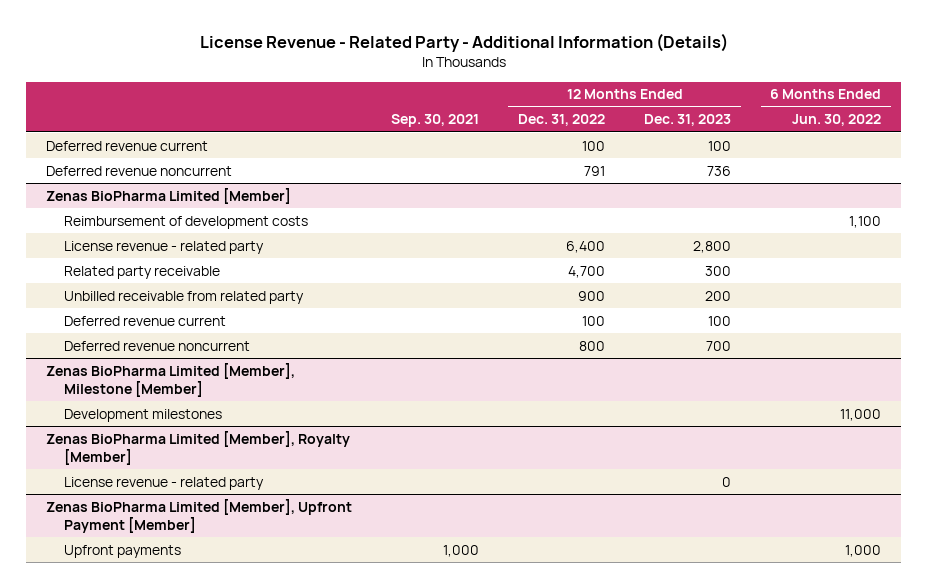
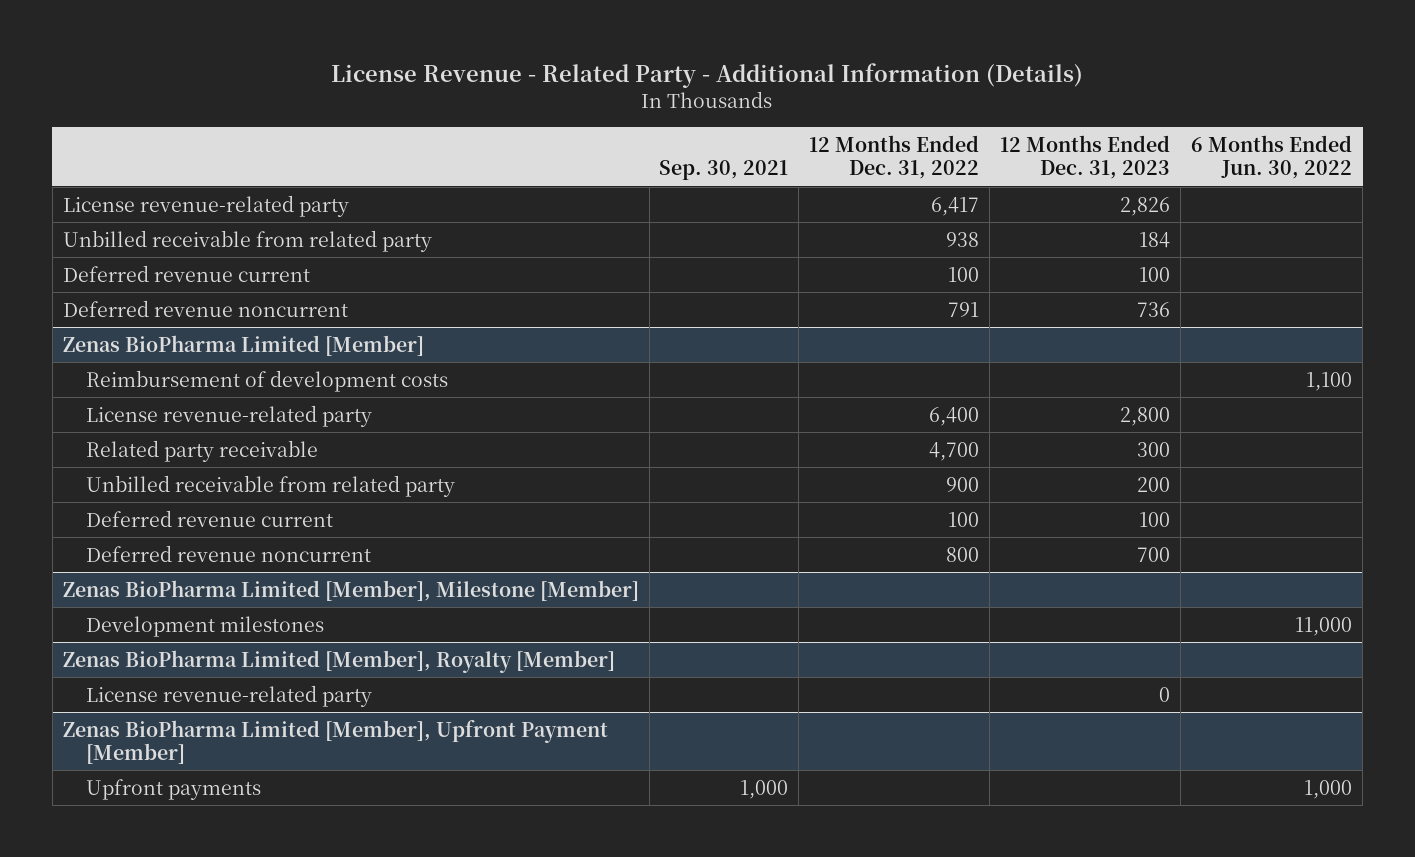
none -> [62,194,349,217] License revenue-related party
none -> [62,229,432,252] Unbilled receivable from related party
[64,240,265,254] License revenue - related party -> [86,404,373,427] License revenue-related party
[64,476,265,490] License revenue - related party -> [86,684,373,707] License revenue-related party

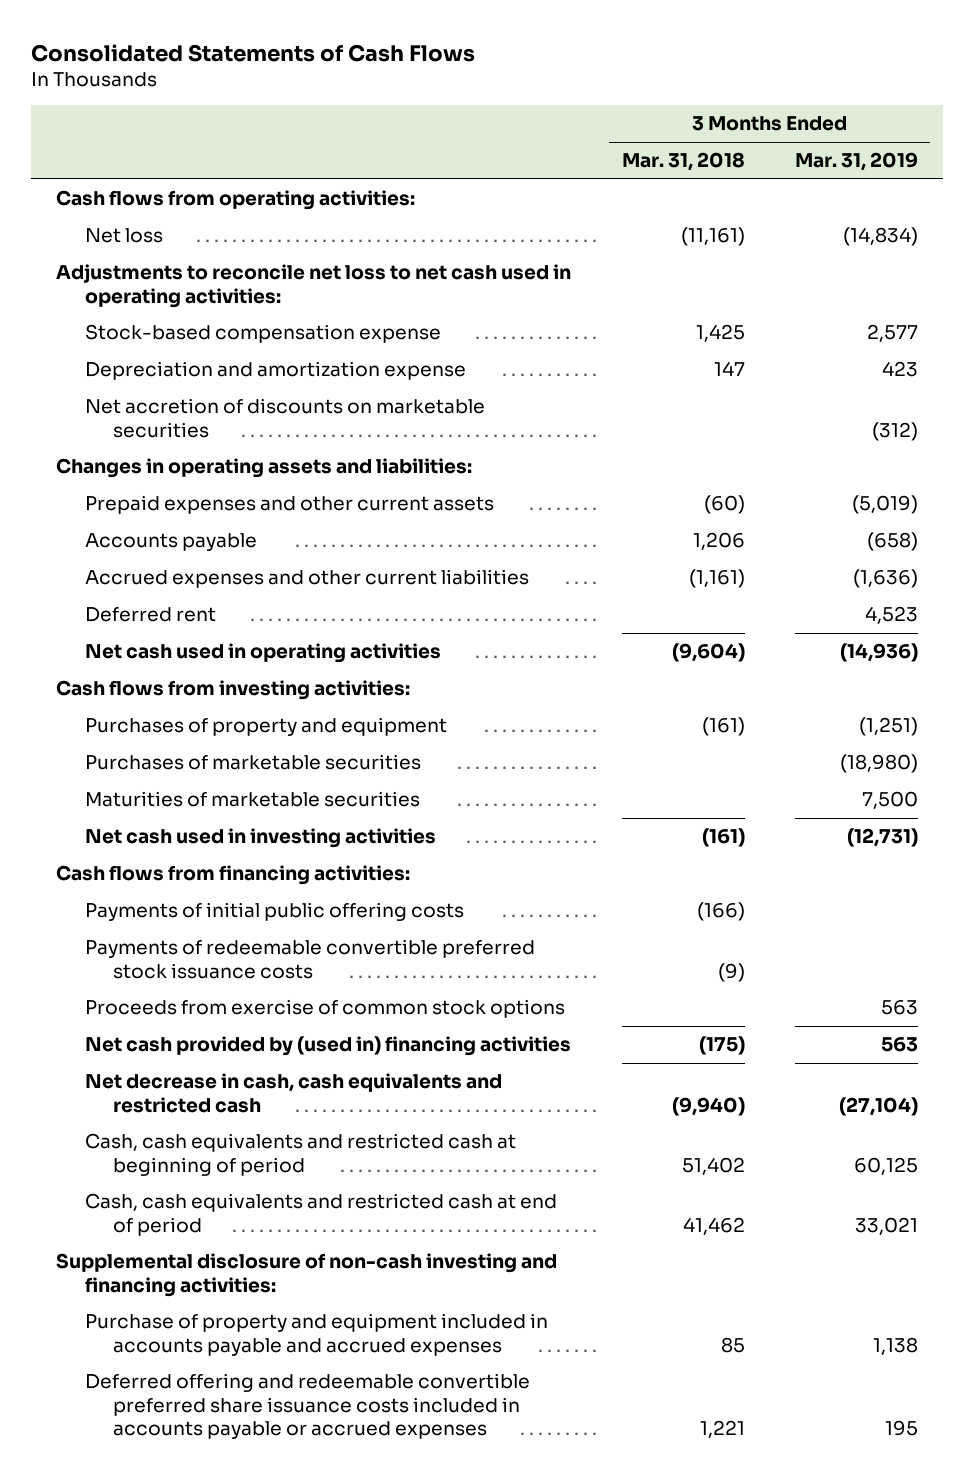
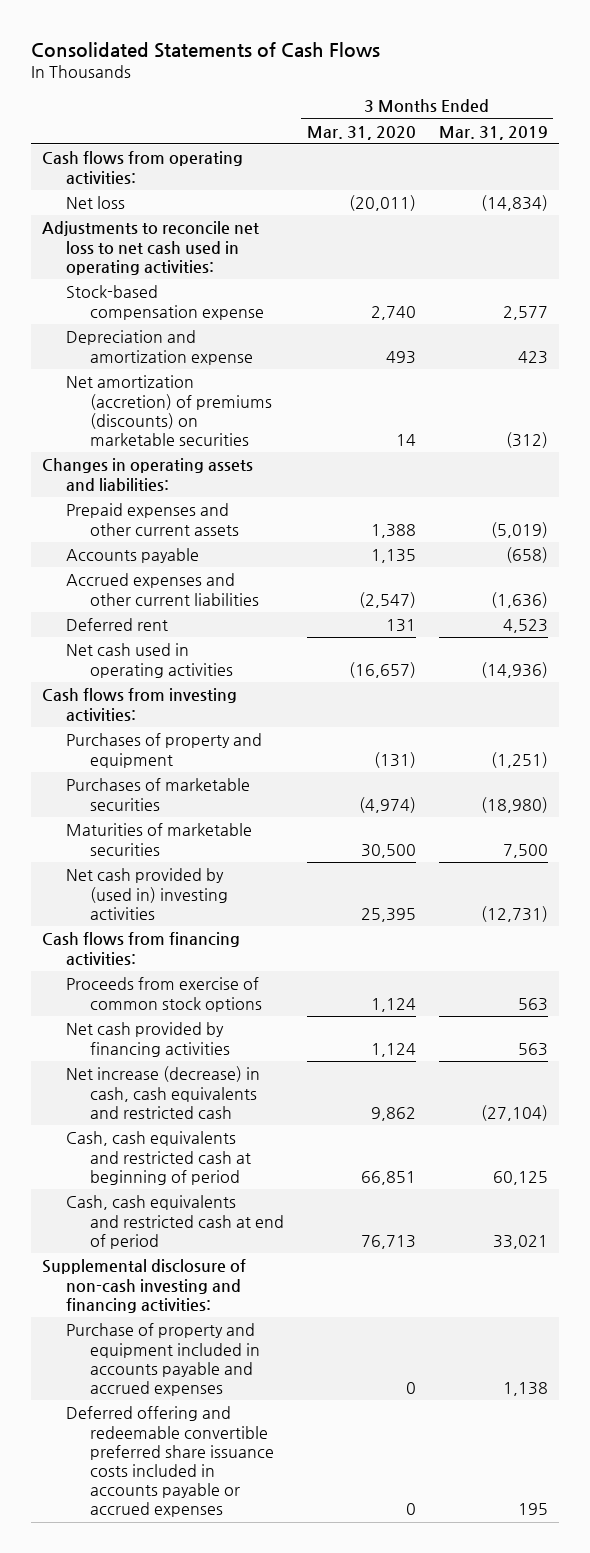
[621,152,745,172] Mar. 31, 2018 -> none
none -> [306,125,416,140] Mar. 31, 2020
[84,398,485,438] Net accretion of discounts on marketable securities -> [66,375,272,446] Net amortization (accretion) of premiums (discounts) on marketable securities
[84,828,436,849] Net cash used in investing activities -> [66,868,228,920] Net cash provided by (used in) investing activities
[84,902,464,922] Payments of initial public offering costs -> none
[84,939,535,979] Payments of redeemable convertible preferred stock issuance costs -> none
[84,1036,571,1057] Net cash provided by (used in) financing activities -> [66,1022,230,1057] Net cash provided by financing activities
[84,1073,502,1113] Net decrease in cash, cash equivalents and restricted cash -> [66,1066,261,1119] Net increase (decrease) in cash, cash equivalents and restricted cash

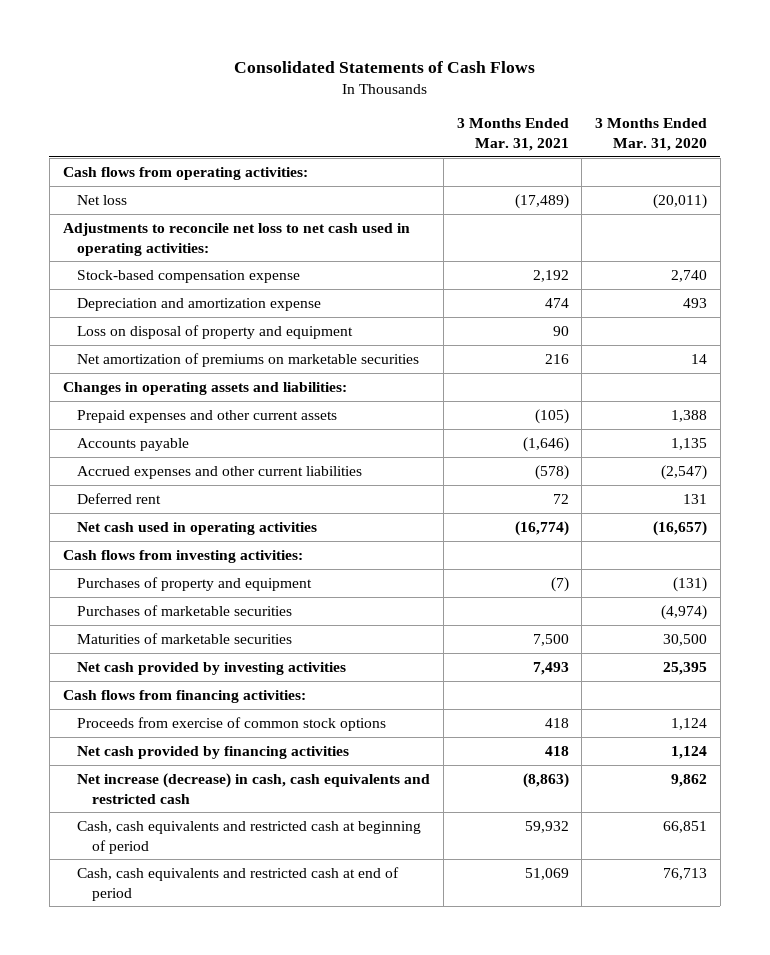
[438,125,548,140] Mar. 31, 2019 -> none
none -> [456,118,569,152] 3 Months Ended Mar. 31, 2021
none -> [77,324,354,339] Loss on disposal of property and equipment
[66,375,272,446] Net amortization (accretion) of premiums (discounts) on marketable securities -> [77,352,420,367] Net amortization of premiums on marketable securities
[66,868,228,920] Net cash provided by (used in) investing activities -> [77,661,347,675] Net cash provided by investing activities
[42,1259,247,1313] Supplemental disclosure of non-cash investing and financing activities: -> none
[66,1323,260,1396] Purchase of property and equipment included in accounts payable and accrued expenses -> none
[66,1406,274,1518] Deferred offering and redeemable convertible preferred share issuance costs included in accounts payable or accrued expenses -> none

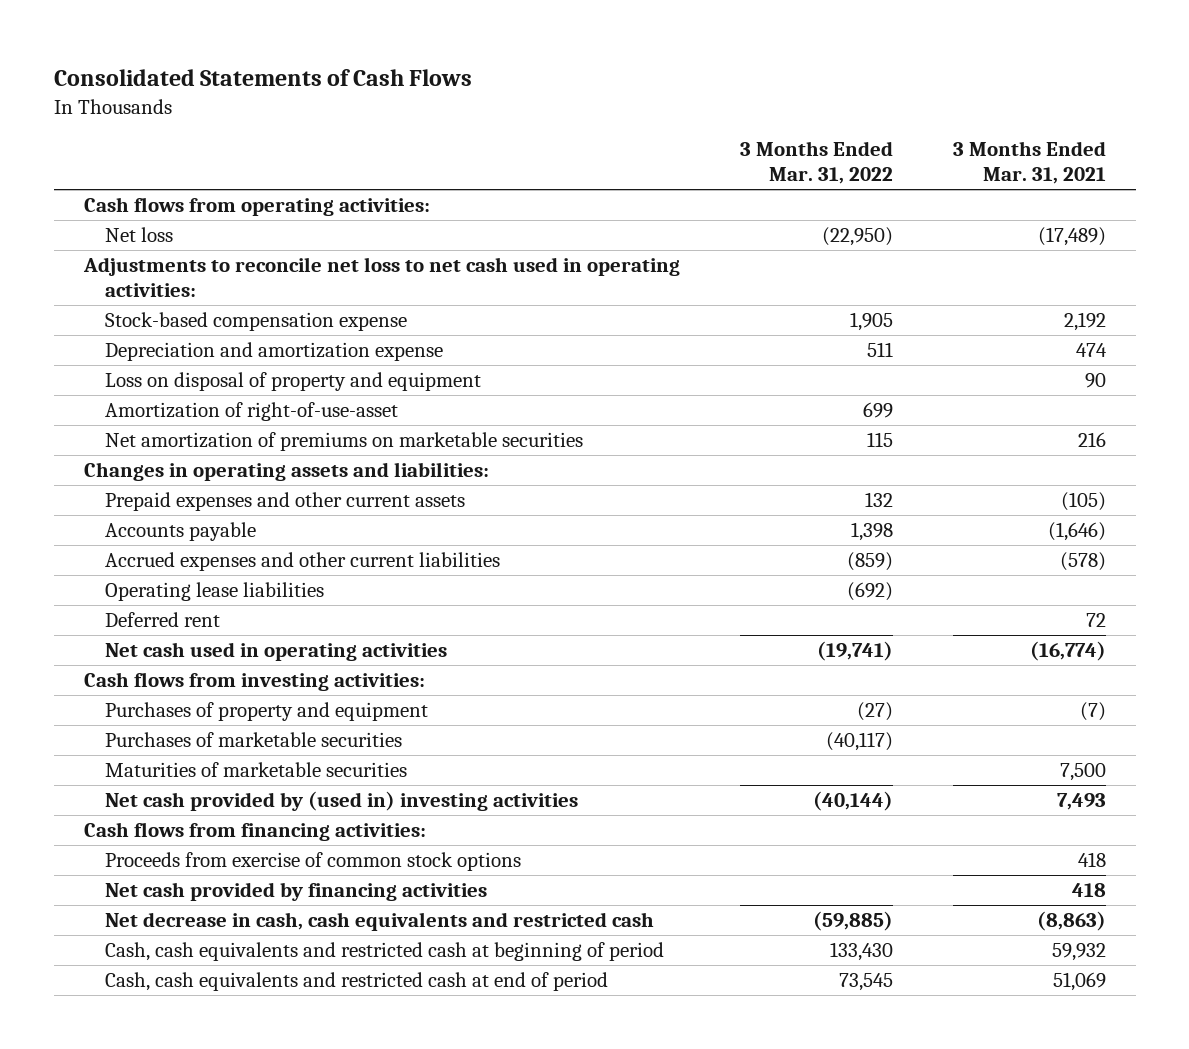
[595,118,708,152] 3 Months Ended Mar. 31, 2020 -> none
none -> [739,141,893,185] 3 Months Ended Mar. 31, 2022
none -> [104,402,398,422] Amortization of right-of-use-asset
none -> [104,582,324,602] Operating lease liabilities
[77,661,347,675] Net cash provided by investing activities -> [104,791,578,812] Net cash provided by (used in) investing activities
[77,772,431,804] Net increase (decrease) in cash, cash equivalents and restricted cash -> [104,912,654,932] Net decrease in cash, cash equivalents and restricted cash

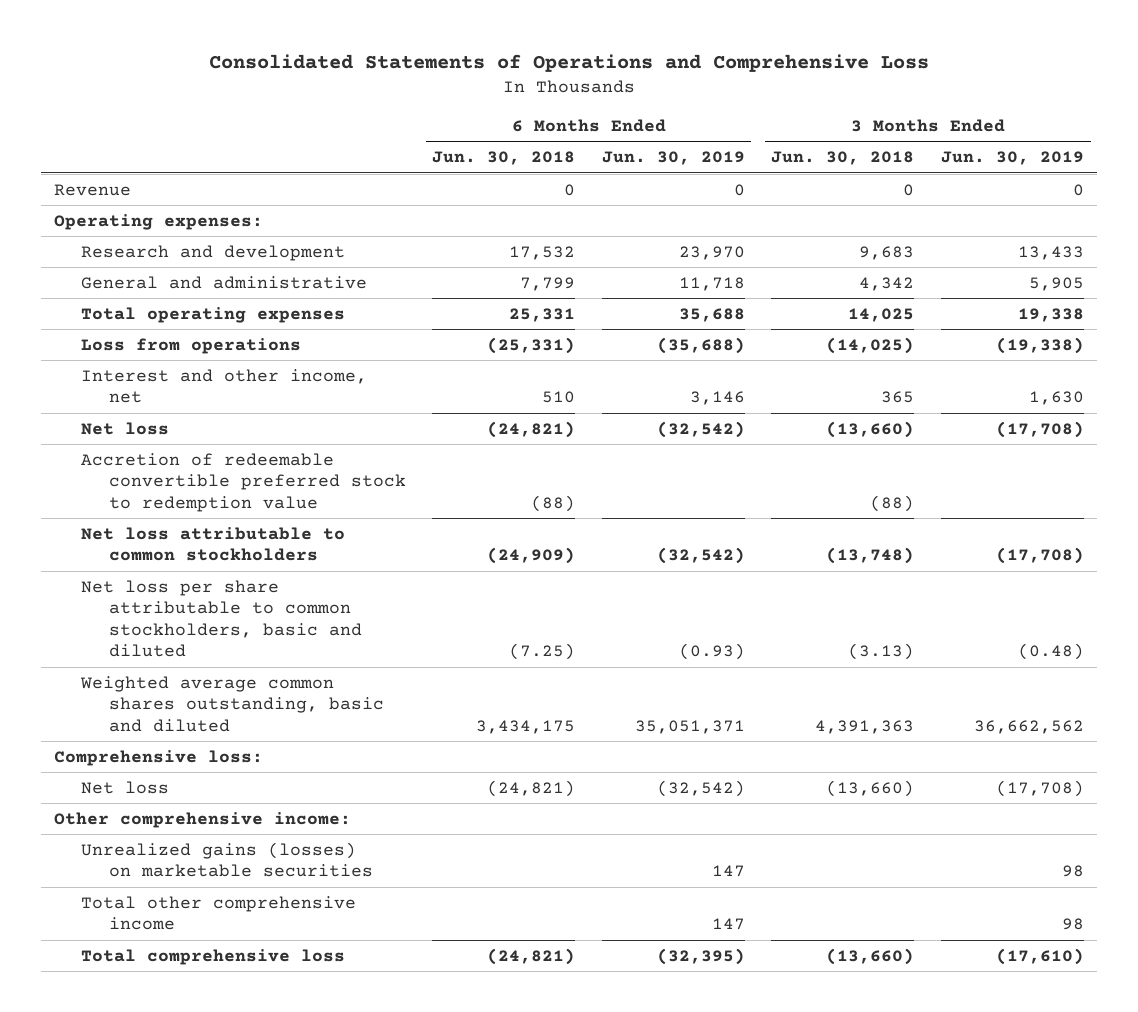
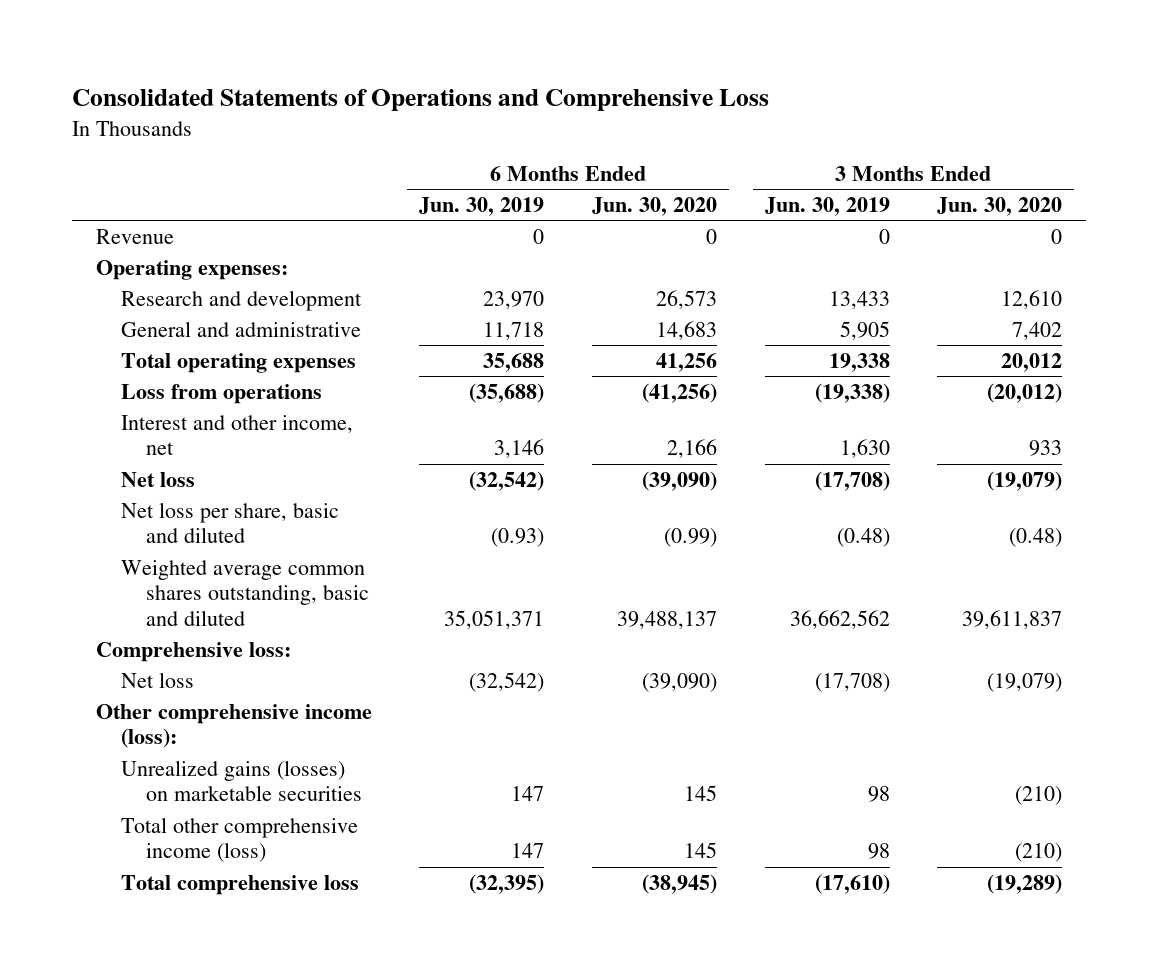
[432,151,576,166] Jun. 30, 2018 -> none
[771,151,915,166] Jun. 30, 2018 -> none
none -> [591,197,717,217] Jun. 30, 2020
none -> [937,197,1063,217] Jun. 30, 2020
[81,452,406,512] Accretion of redeemable convertible preferred stock to redemption value -> none
[81,526,346,562] Net loss attributable to common stockholders -> none
[81,579,362,658] Net loss per share attributable to common stockholders, basic and diluted -> [120,501,339,544] Net loss per share, basic and diluted
[54,811,352,828] Other comprehensive income: -> [95,703,372,749] Other comprehensive income (loss):
[81,895,357,931] Total other comprehensive income -> [120,816,358,863] Total other comprehensive income (loss)

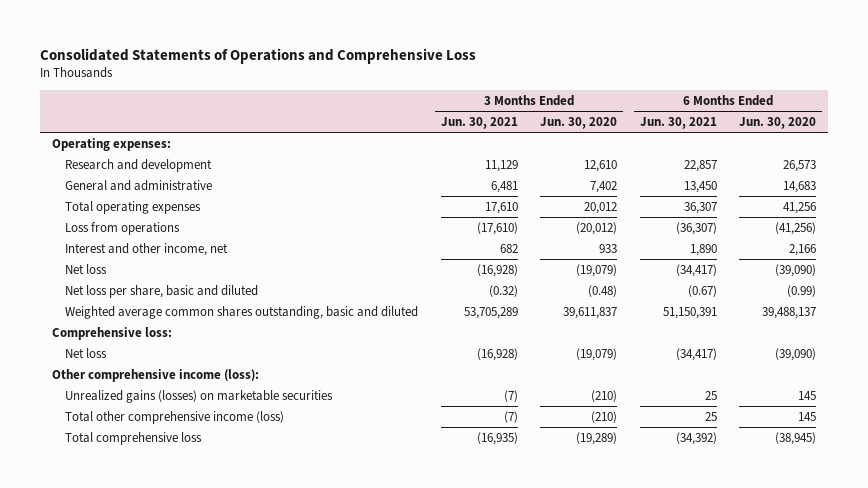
[419,197,545,217] Jun. 30, 2019 -> none
[764,197,890,217] Jun. 30, 2019 -> none
none -> [440,116,518,129] Jun. 30, 2021
none -> [639,116,717,129] Jun. 30, 2021
[95,228,174,244] Revenue -> none

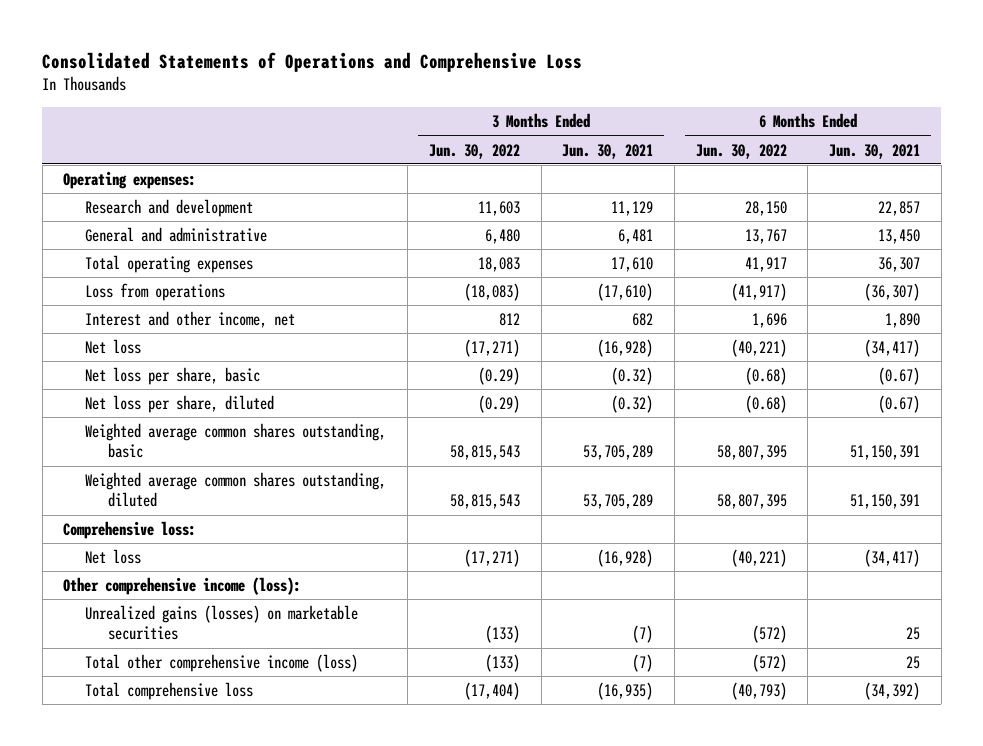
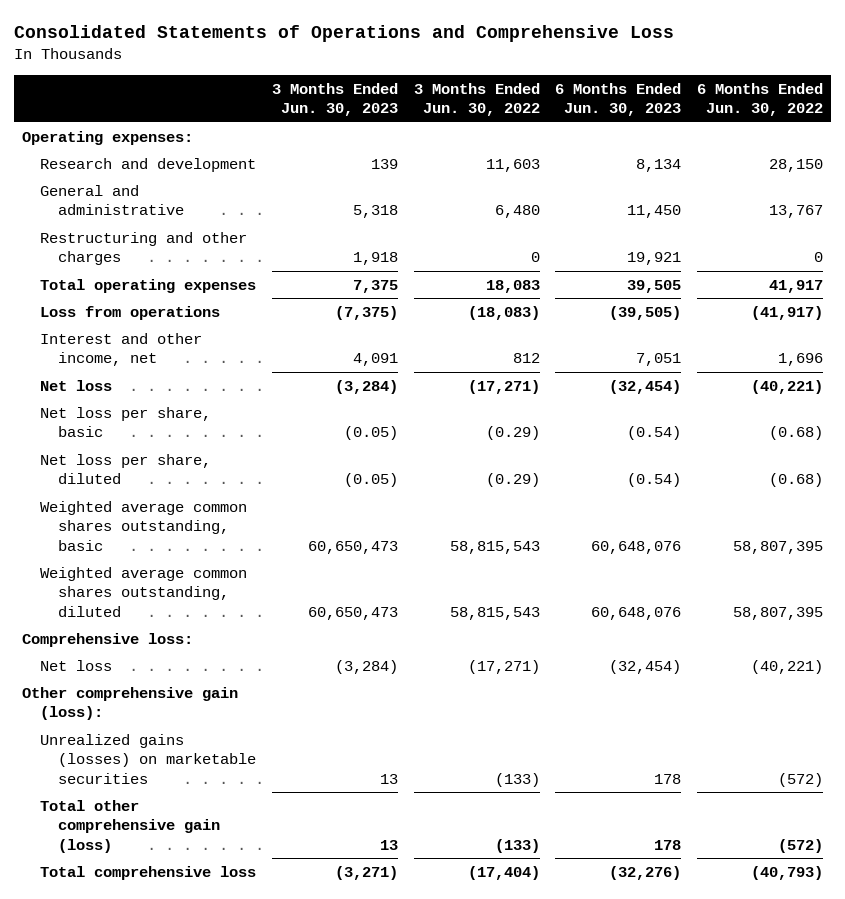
[562,143,654,159] Jun. 30, 2021 -> none
[829,143,921,159] Jun. 30, 2021 -> none
none -> [271,82,398,117] 3 Months Ended Jun. 30, 2023
none -> [555,82,682,117] 6 Months Ended Jun. 30, 2023
none -> [39,231,247,266] Restructuring and other charges
[63,577,302,596] Other comprehensive income (loss): -> [21,686,238,721] Other comprehensive gain (loss):
[85,654,359,673] Total other comprehensive income (loss) -> [39,799,220,853] Total other comprehensive gain (loss)

